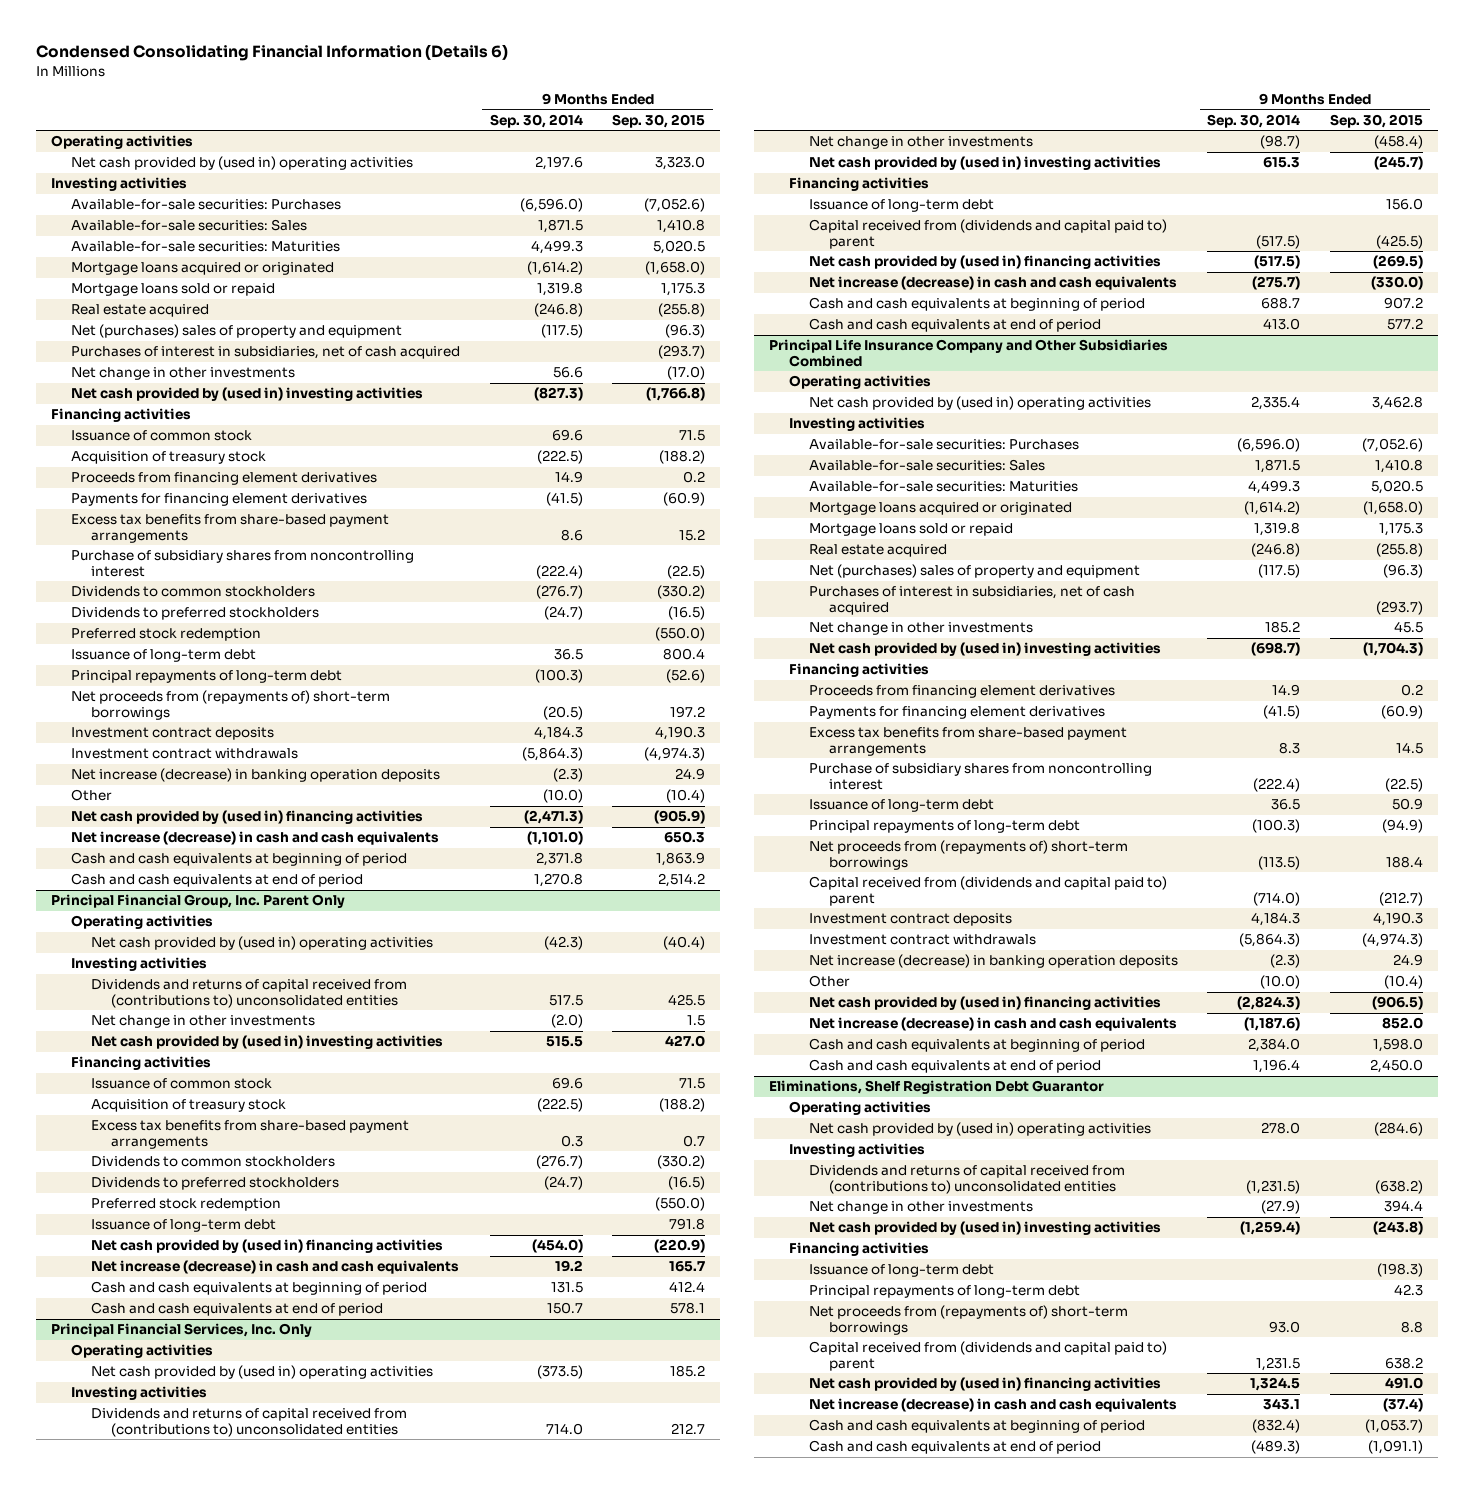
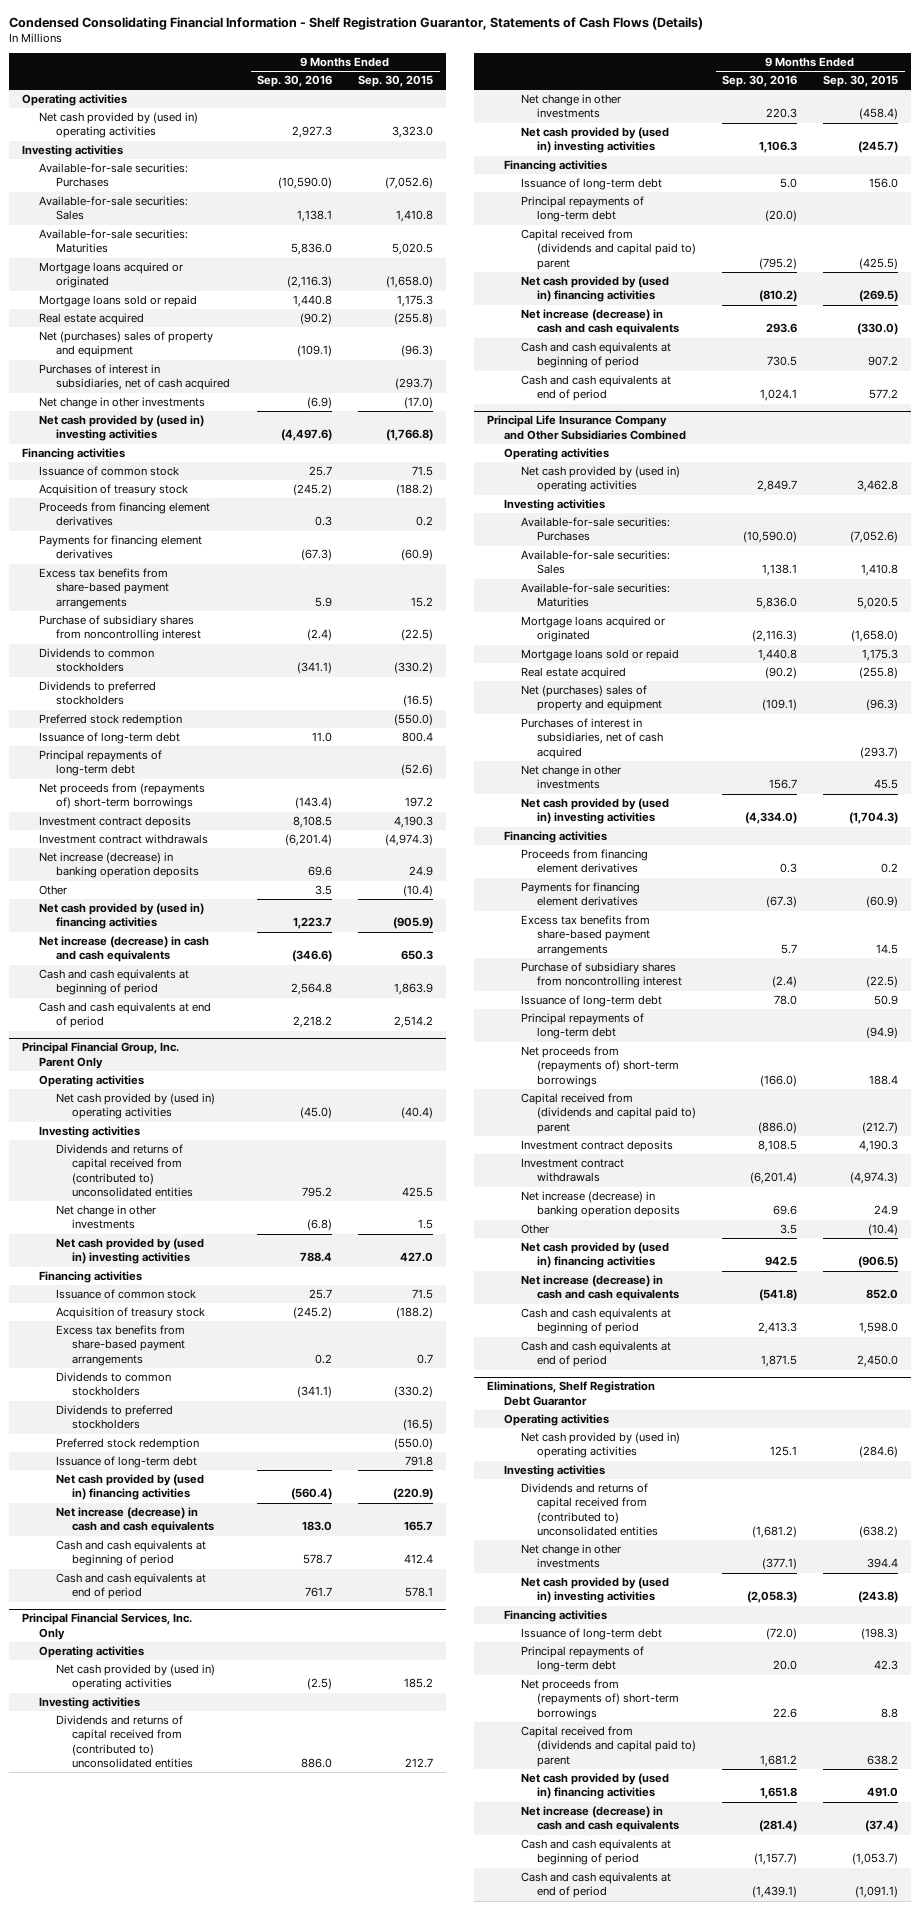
[36,44,509,62] Condensed Consolidating Financial Information (Details 6) -> [9,16,704,30] Condensed Consolidating Financial Information - Shelf Registration Guarantor, Statements of Cash Flows (Details)
[489,113,583,128] Sep. 30, 2014 -> none
none -> [257,75,333,88] Sep. 30, 2016
[91,979,408,1009] Dividends and returns of capital received from (contributions to) unconsolidated entities -> [55,1144,194,1198] Dividends and returns of capital received from (contributed to) unconsolidated entities
[91,1408,408,1438] Dividends and returns of capital received from (contributions to) unconsolidated entities -> [55,1715,194,1769] Dividends and returns of capital received from (contributed to) unconsolidated entities
none -> [520,196,644,223] Principal repayments of long-term debt
[808,1165,1125,1195] Dividends and returns of capital received from (contributions to) unconsolidated entities -> [520,1483,659,1537] Dividends and returns of capital received from (contributed to) unconsolidated entities

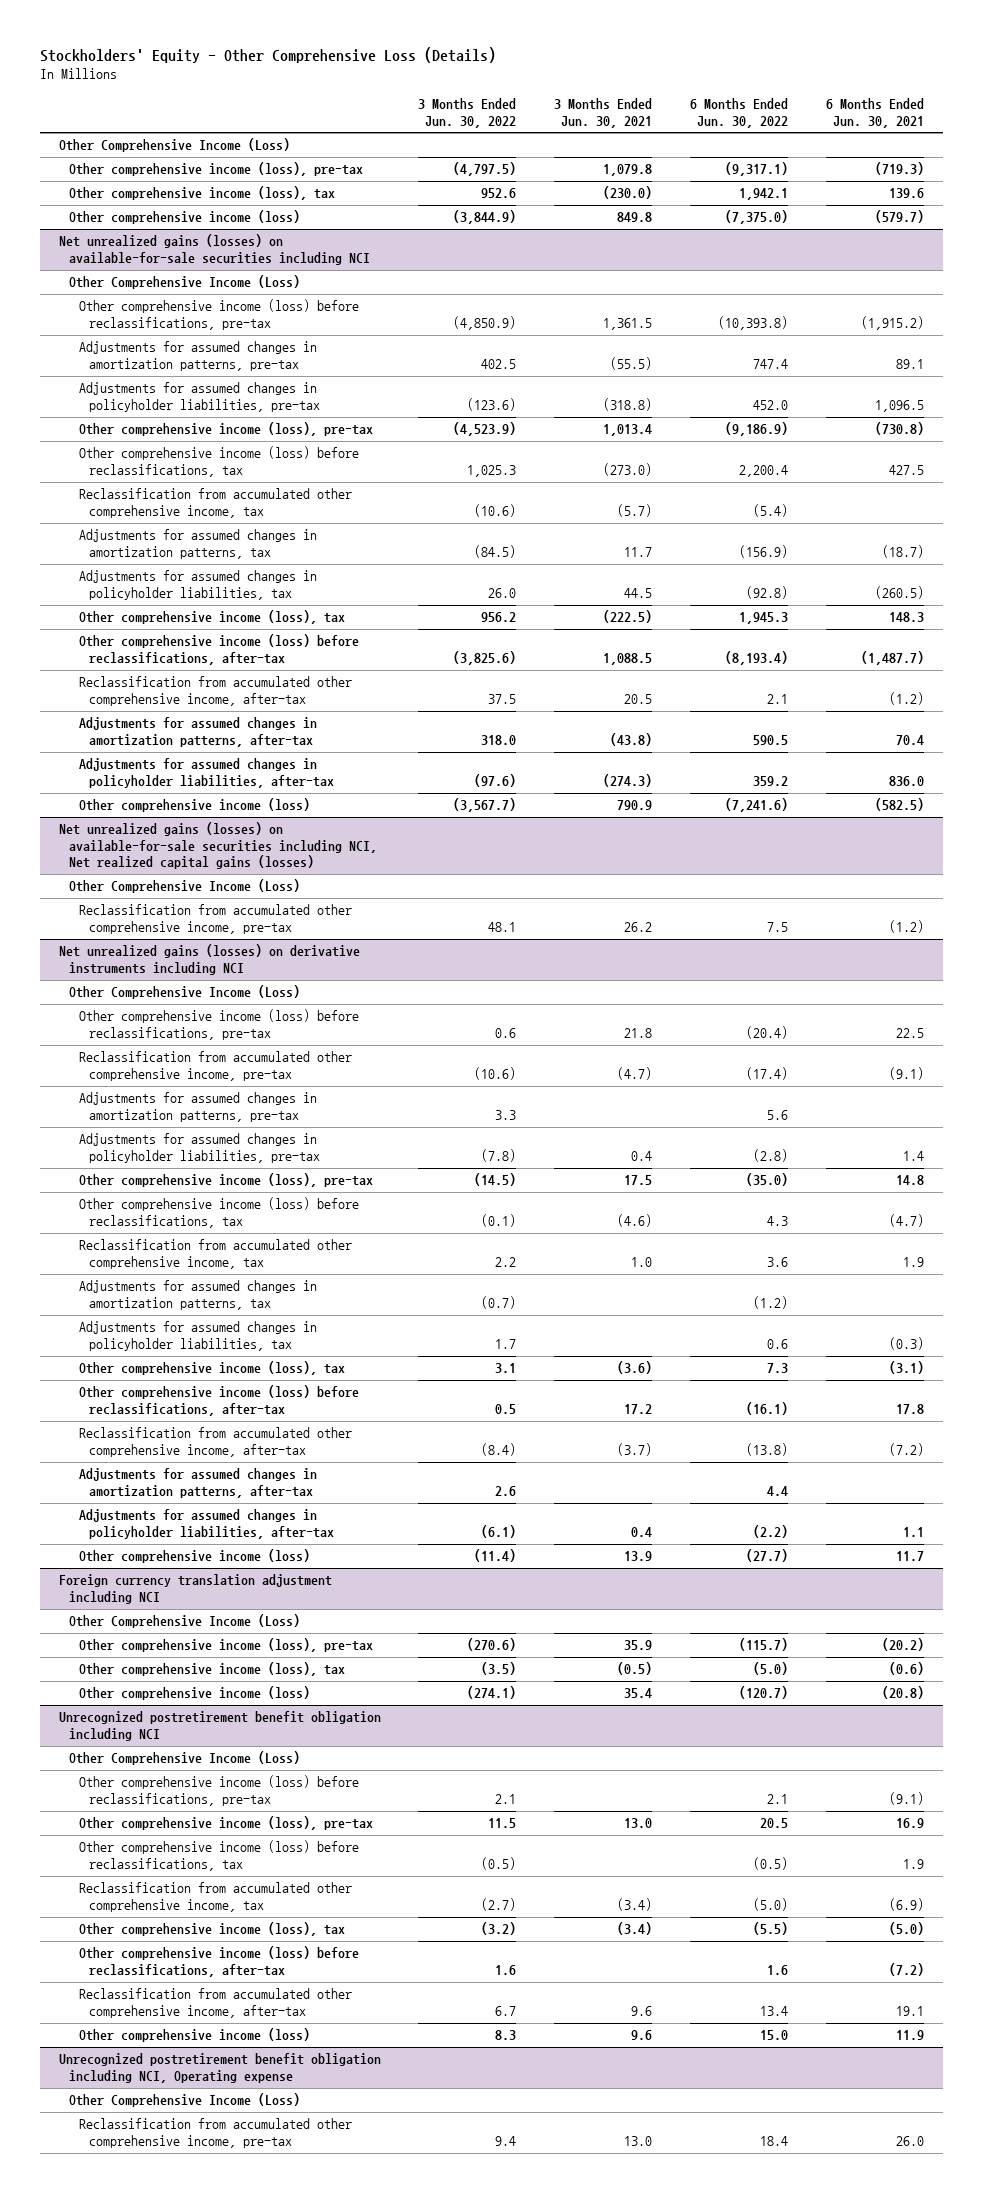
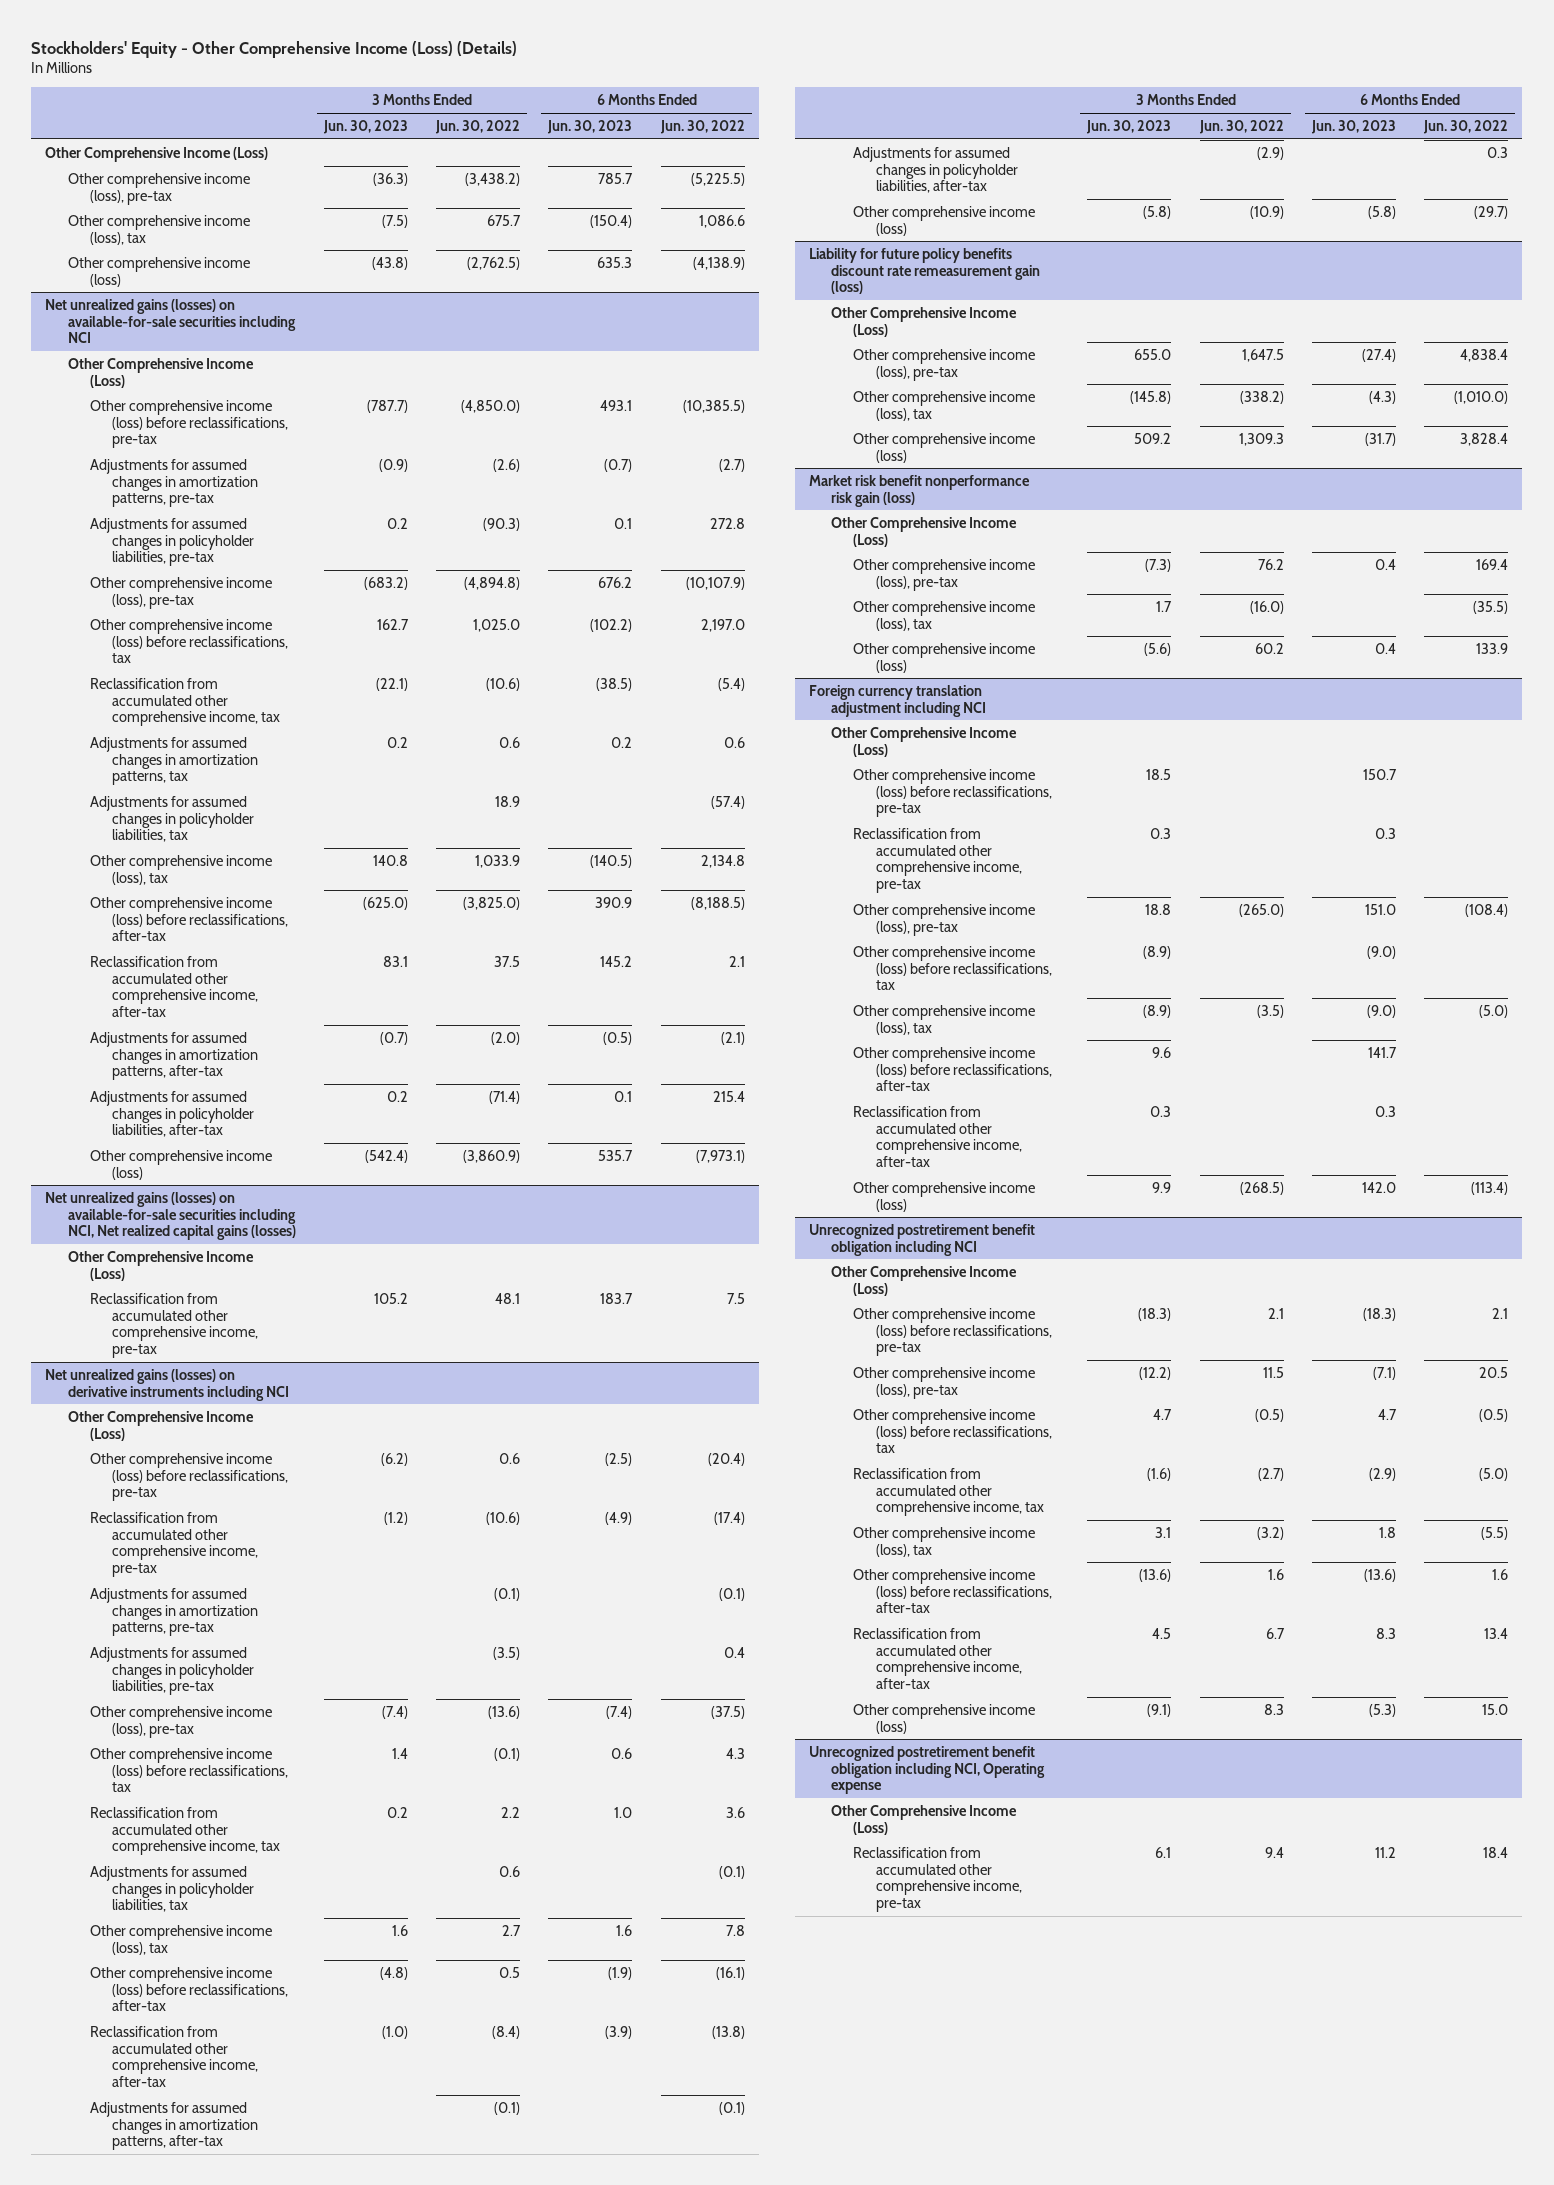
[39,47,496,64] Stockholders' Equity - Other Comprehensive Loss (Details) -> [31,40,518,58] Stockholders' Equity - Other Comprehensive Income (Loss) (Details)
[554,98,653,128] 3 Months Ended Jun. 30, 2021 -> none
[826,98,925,128] 6 Months Ended Jun. 30, 2021 -> none
none -> [322,120,408,135] Jun. 30, 2023
none -> [547,120,633,135] Jun. 30, 2023
[453,162,517,177] (4,797.5) -> [465,172,521,186] (3,438.2)
[725,162,789,177] (9,317.1) -> [690,172,745,186] (5,225.5)
[481,188,517,199] 952.6 -> [487,214,522,226] 675.7
[739,188,789,201] 1,942.1 -> [698,214,745,228] 1,086.6
[453,210,517,225] (3,844.9) -> [467,256,521,270] (2,762.5)
[725,210,789,225] (7,375.0) -> [692,256,745,270] (4,138.9)
[453,315,517,330] (4,850.9) -> [461,399,521,413] (4,850.0)
[718,315,789,330] (10,393.8) -> [682,399,745,413] (10,385.5)
[481,358,517,369] 402.5 -> [493,458,521,472] (2.6)
[753,358,789,369] 747.4 -> [718,458,745,472] (2.7)
[467,397,517,411] (123.6) -> [483,517,521,531] (90.3)
[753,399,789,410] 452.0 -> [709,517,745,529] 272.8
[453,422,517,437] (4,523.9) -> [464,576,521,590] (4,894.8)
[725,422,789,437] (9,186.9) -> [685,576,745,590] (10,107.9)
[467,464,517,477] 1,025.3 -> [473,618,521,632] 1,025.0
[739,464,789,477] 2,200.4 -> [700,618,745,632] 2,197.0
[474,544,517,558] (84.5) -> [499,736,521,748] 0.6
[739,544,789,558] (156.9) -> [723,736,745,748] 0.6
[488,587,517,598] 26.0 -> [495,795,521,807] 18.9
[746,585,789,599] (92.8) -> [710,795,745,809] (57.4)
[481,612,517,623] 956.2 -> [475,854,521,868] 1,033.9
[739,612,789,625] 1,945.3 -> [700,854,745,868] 2,134.8
[453,650,517,665] (3,825.6) -> [463,896,521,910] (3,825.0)
[725,650,789,665] (8,193.4) -> [690,896,745,910] (8,188.5)
[481,734,517,745] 318.0 -> [491,1031,521,1045] (2.0)
[753,734,789,745] 590.5 -> [720,1031,745,1045] (2.1)
[474,773,517,787] (97.6) -> [489,1090,521,1104] (71.4)
[753,775,789,786] 359.2 -> [712,1090,745,1102] 215.4
[453,798,517,813] (3,567.7) -> [463,1149,521,1163] (3,860.9)
[725,798,789,813] (7,241.6) -> [695,1149,745,1163] (7,973.1)
[495,1109,517,1120] 3.3 -> [494,1587,521,1601] (0.1)
[767,1109,789,1120] 5.6 -> [718,1587,745,1601] (0.1)
[481,1148,517,1162] (7.8) -> [493,1646,521,1660] (3.5)
[753,1148,789,1162] (2.8) -> [723,1646,745,1658] 0.4
[474,1173,517,1187] (14.5) -> [488,1705,521,1719] (13.6)
[746,1173,789,1187] (35.0) -> [710,1705,745,1719] (37.5)
[78,1280,317,1310] Adjustments for assumed changes in amortization patterns, tax -> none
[495,1338,517,1349] 1.7 -> [499,1865,521,1877] 0.6
[767,1338,789,1349] 0.6 -> [718,1865,745,1879] (0.1)
[495,1363,517,1374] 3.1 -> [502,1924,522,1936] 2.7
[767,1363,789,1374] 7.3 -> [725,1924,745,1936] 7.8
[495,1485,517,1496] 2.6 -> [494,2101,521,2115] (0.1)
[767,1485,789,1496] 4.4 -> [718,2101,745,2115] (0.1)
[481,1524,517,1538] (6.1) -> [1256,146,1284,160] (2.9)
[753,1524,789,1538] (2.2) -> [1487,146,1509,158] 0.3
[474,1549,517,1563] (11.4) -> [1249,205,1284,219] (10.9)
[746,1549,789,1563] (27.7) -> [1474,205,1509,219] (29.7)
none -> [808,247,1041,295] Liability for future policy benefits discount rate remeasurement gain (loss)
none -> [831,306,1018,337] Other Comprehensive Income (Loss)
none -> [853,348,1036,381] Other comprehensive income (loss), pre-tax
none -> [853,390,1036,421] Other comprehensive income (loss), tax
none -> [853,432,1036,463] Other comprehensive income (loss)
none -> [808,474,1030,507] Market risk benefit nonperformance risk gain (loss)
none -> [831,516,1018,547] Other Comprehensive Income (Loss)
none -> [853,558,1036,591] Other comprehensive income (loss), pre-tax
none -> [853,600,1036,631] Other comprehensive income (loss), tax
none -> [853,642,1036,673] Other comprehensive income (loss)
none -> [853,768,1052,818] Other comprehensive income (loss) before reclassifications, pre-tax
none -> [853,827,1022,893] Reclassification from accumulated other comprehensive income, pre-tax
[467,1638,517,1652] (270.6) -> [1238,903,1284,917] (265.0)
[739,1638,789,1652] (115.7) -> [1465,903,1509,917] (108.4)
none -> [853,945,1052,991] Other comprehensive income (loss) before reclassifications, tax
none -> [853,1046,1052,1092] Other comprehensive income (loss) before reclassifications, after-tax
none -> [853,1105,1022,1167] Reclassification from accumulated other comprehensive income, after-tax
[467,1686,517,1700] (274.1) -> [1239,1181,1284,1195] (268.5)
[739,1686,789,1700] (120.7) -> [1471,1181,1509,1195] (113.4)

